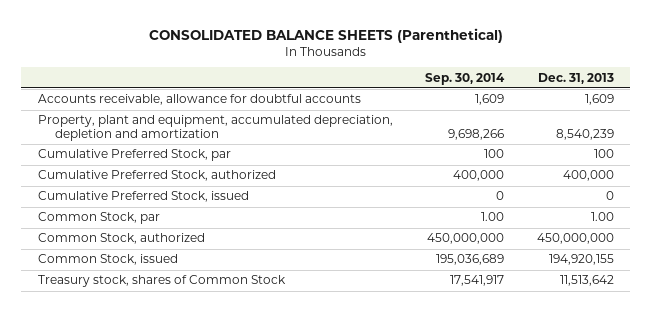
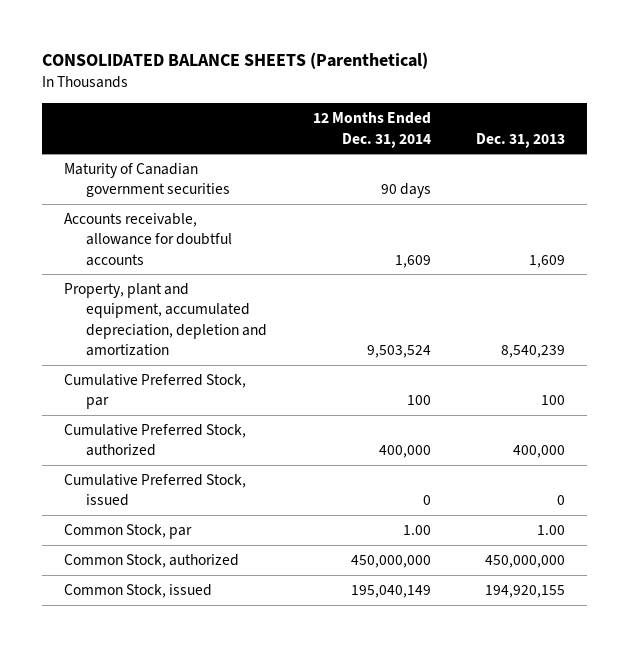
[425,72,506,85] Sep. 30, 2014 -> none
none -> [312,112,431,148] 12 Months Ended Dec. 31, 2014
none -> [64,163,231,198] Maturity of Canadian government securities
[37,275,286,288] Treasury stock, shares of Common Stock -> none

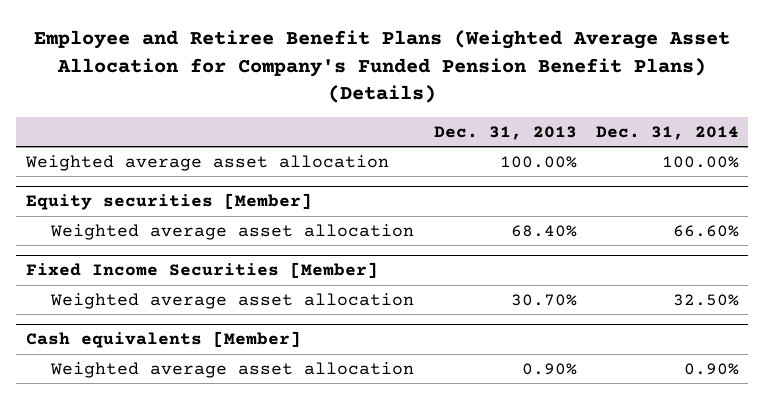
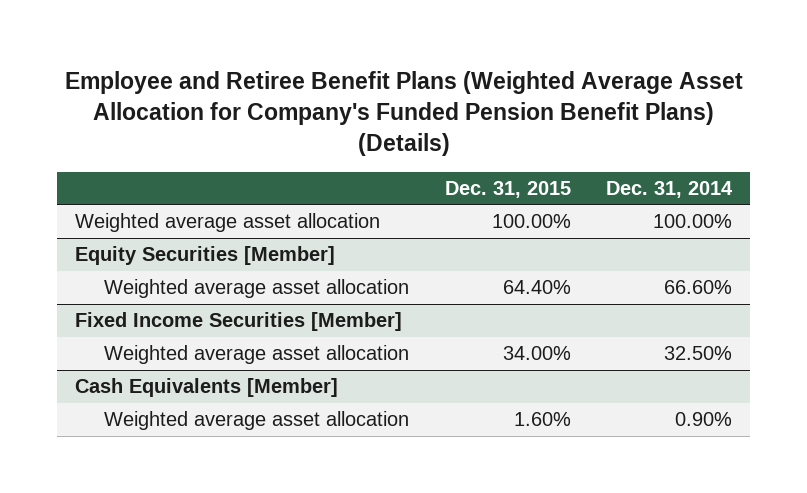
[433,125,577,140] Dec. 31, 2013 -> none
none -> [444,180,571,198] Dec. 31, 2015
[25,193,312,211] Equity securities [Member] -> [75,246,336,266] Equity Securities [Member]
[25,331,301,349] Cash equivalents [Member] -> [75,378,339,398] Cash Equivalents [Member]

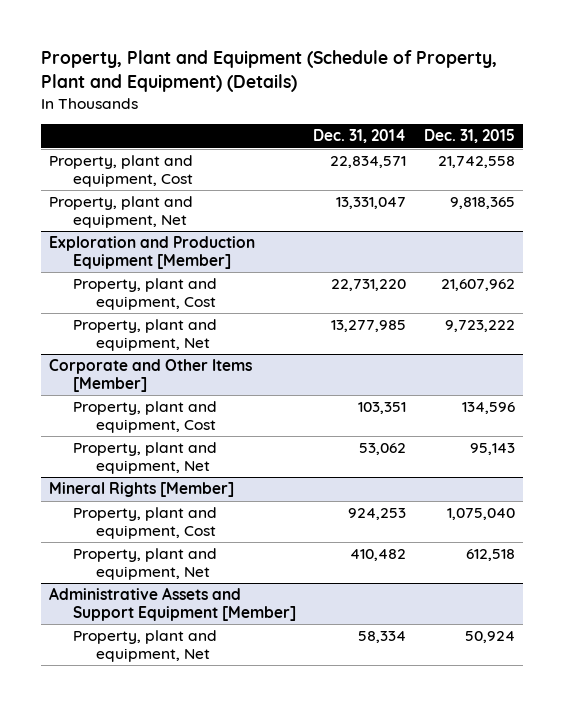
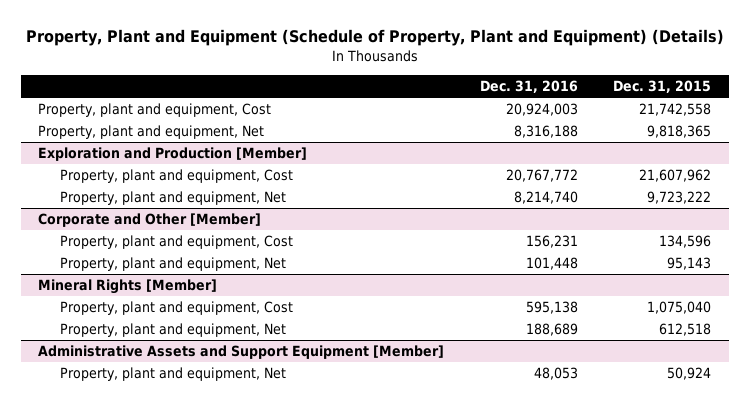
[313,129,407,144] Dec. 31, 2014 -> none
none -> [479,80,578,94] Dec. 31, 2016
[49,236,256,270] Exploration and Production Equipment [Member] -> [38,147,308,162] Exploration and Production [Member]
[49,359,253,393] Corporate and Other Items [Member] -> [38,213,262,228] Corporate and Other [Member]

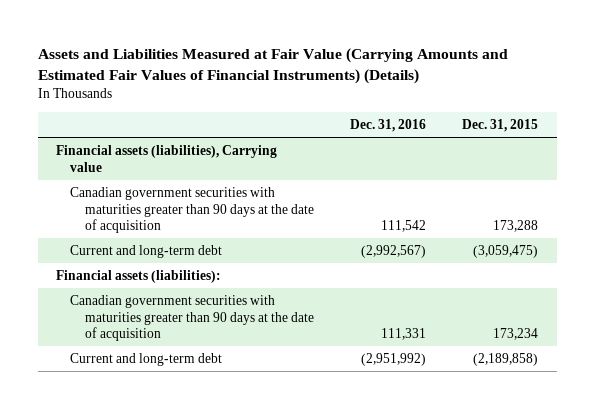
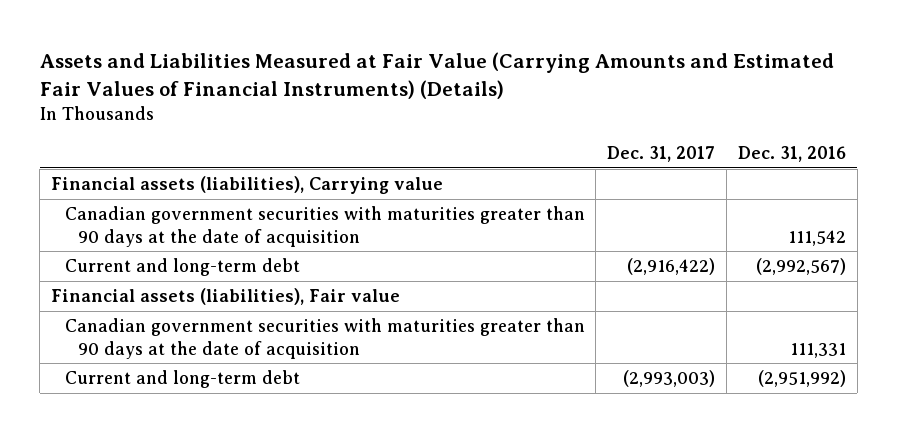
[462,118,539,132] Dec. 31, 2015 -> none
none -> [607,146,716,163] Dec. 31, 2017
[55,270,221,284] Financial assets (liabilities): -> [51,288,401,306] Financial assets (liabilities), Fair value

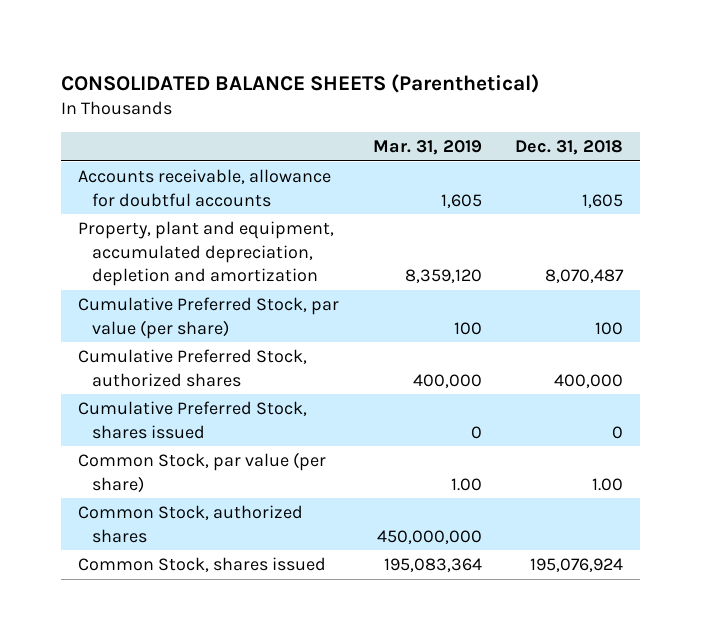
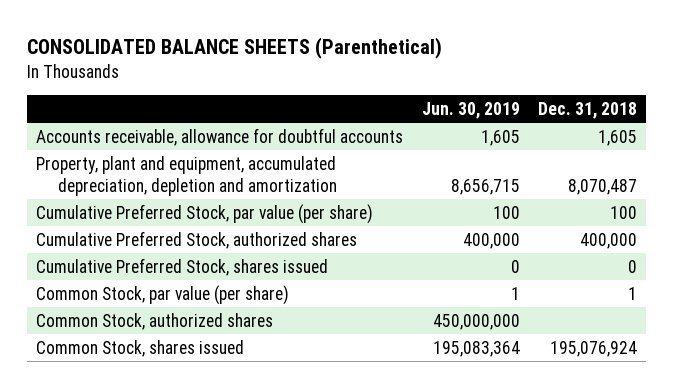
[372,140,482,156] Mar. 31, 2019 -> none
none -> [421,101,520,119] Jun. 30, 2019
[592,477,624,491] 1.00 -> [628,286,638,300] 1

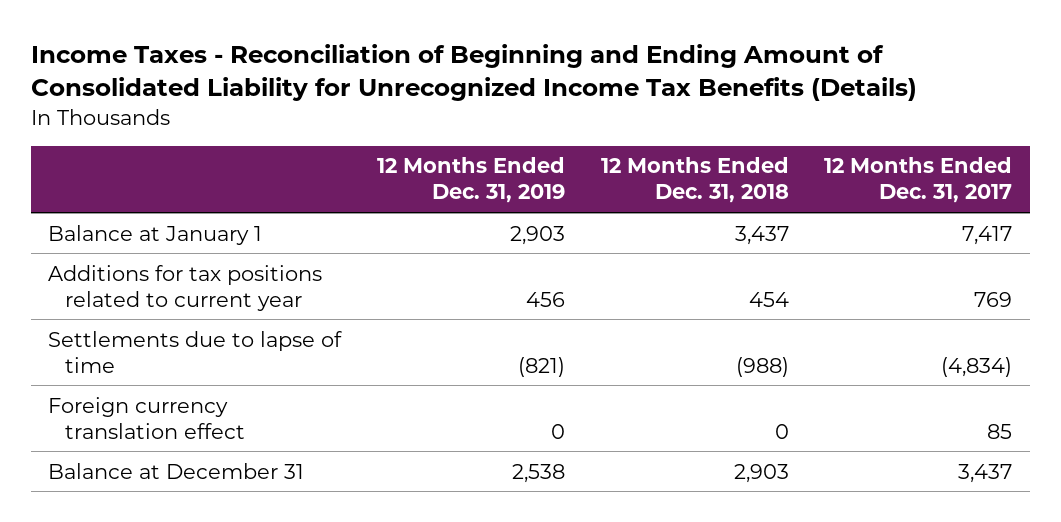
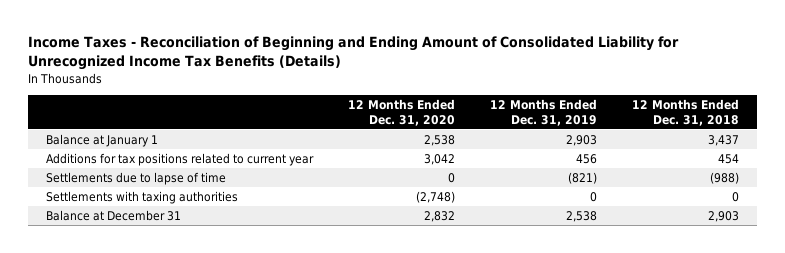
[824,157,1013,204] 12 Months Ended Dec. 31, 2017 -> none
none -> [347,99,455,126] 12 Months Ended Dec. 31, 2020
[48,396,246,439] Foreign currency translation effect -> none
none -> [45,190,238,204] Settlements with taxing authorities

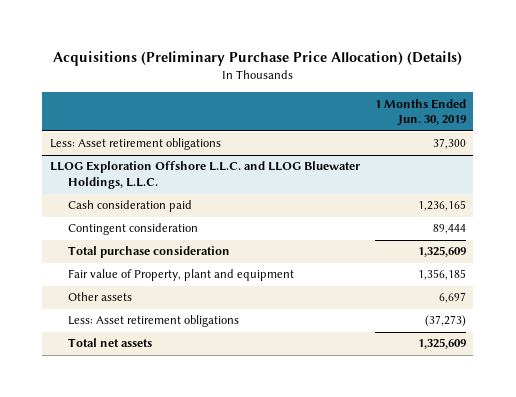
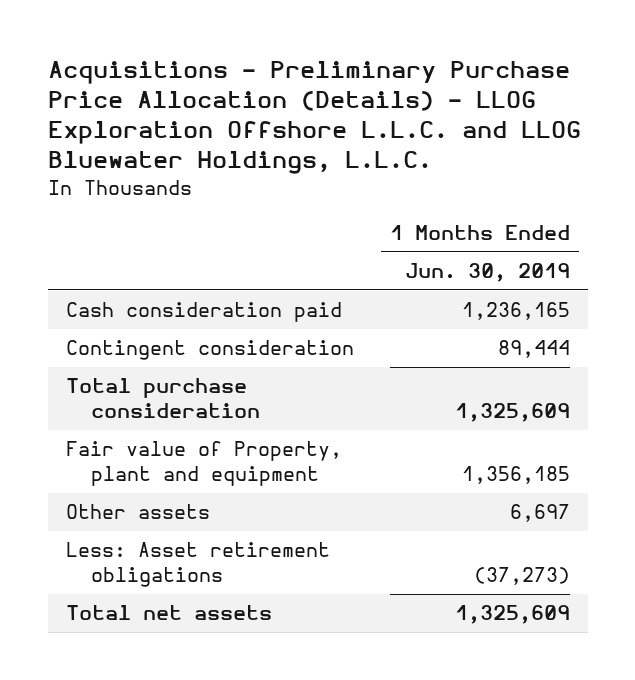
[52,51,462,67] Acquisitions (Preliminary Purchase Price Allocation) (Details) -> [47,60,581,175] Acquisitions - Preliminary Purchase Price Allocation (Details) - LLOG Exploration Offshore L.L.C. and LLOG Bluewater Holdings, L.L.C.
[49,138,221,151] Less: Asset retirement obligations -> none
[49,161,360,190] LLOG Exploration Offshore L.L.C. and LLOG Bluewater Holdings, L.L.C. -> none

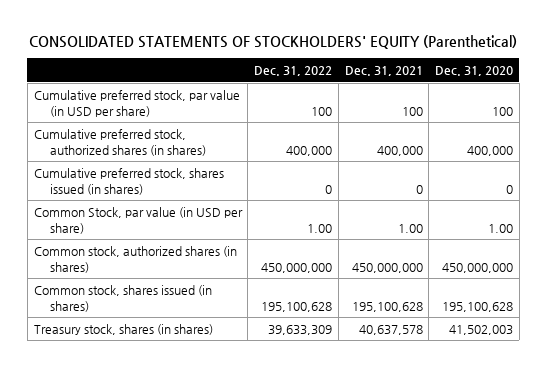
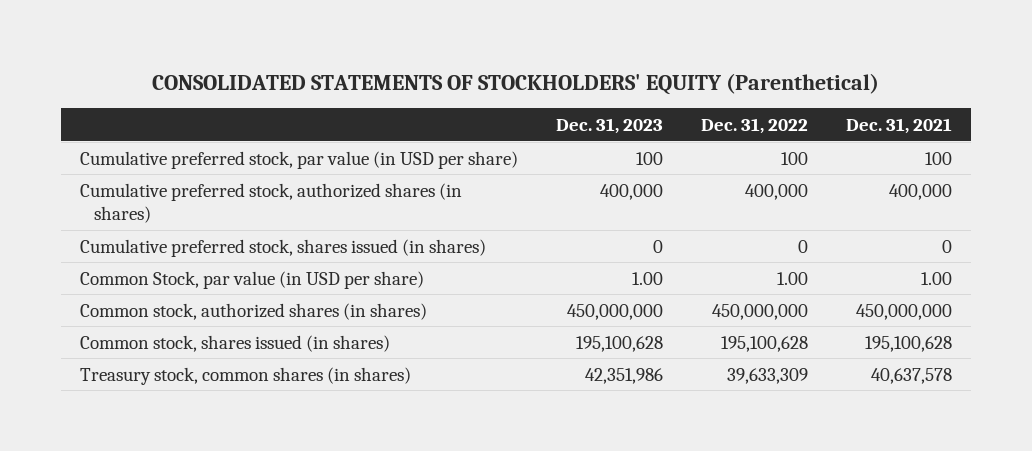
[435,66,514,77] Dec. 31, 2020 -> none
none -> [555,117,663,134] Dec. 31, 2023
[33,323,213,335] Treasury stock, shares (in shares) -> [79,366,411,385] Treasury stock, common shares (in shares)

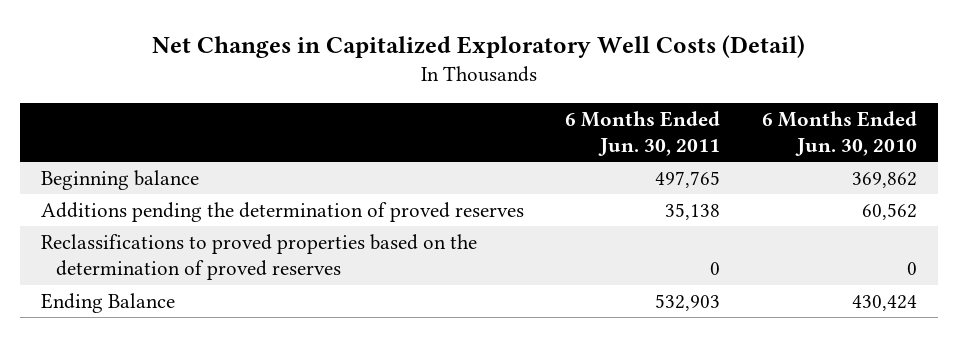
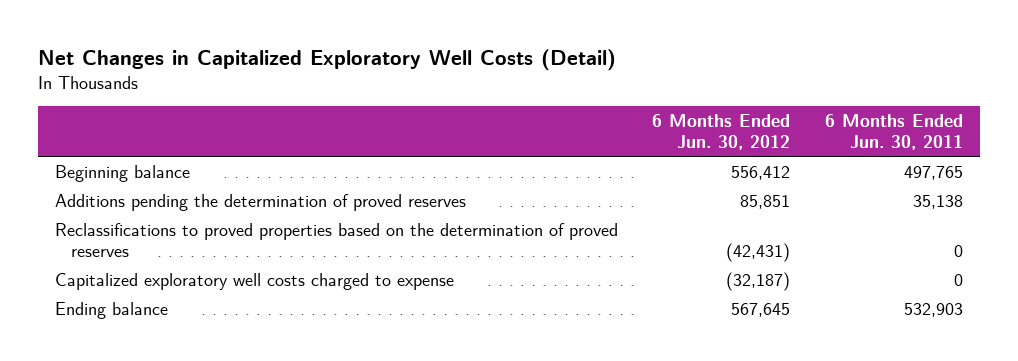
[761,110,917,157] 6 Months Ended Jun. 30, 2010 -> none
none -> [652,114,791,150] 6 Months Ended Jun. 30, 2012
none -> [54,272,454,290] Capitalized exploratory well costs charged to expense
[40,293,175,314] Ending Balance -> [54,301,168,319] Ending balance

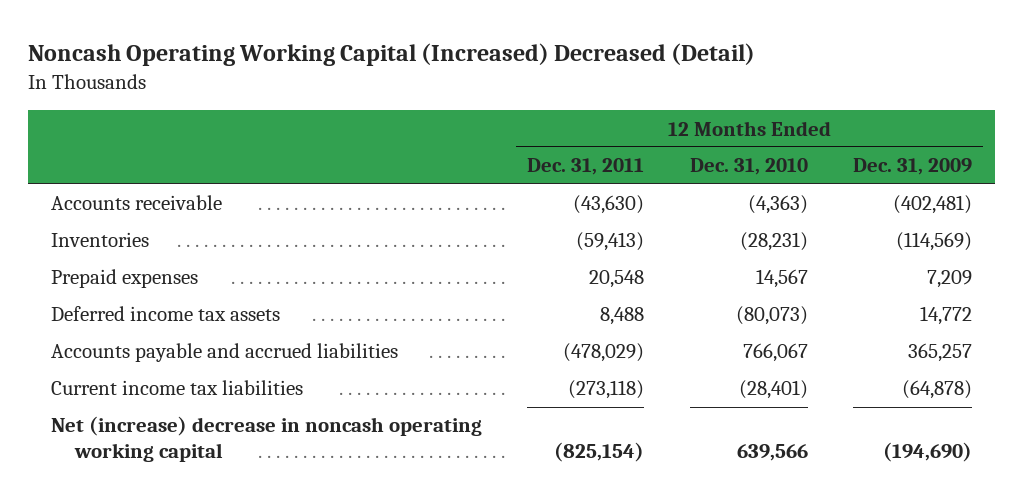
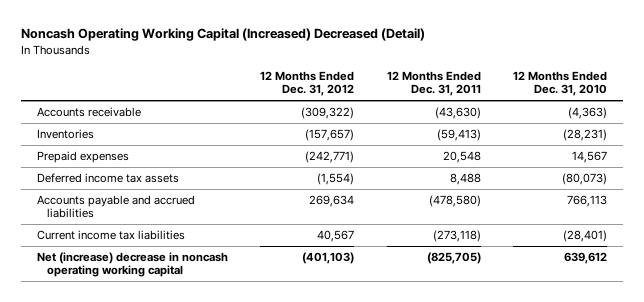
[853,158,973,176] Dec. 31, 2009 -> none
none -> [260,70,355,97] 12 Months Ended Dec. 31, 2012
[563,343,645,363] (478,029) -> [428,195,481,208] (478,580)
[742,343,808,363] 766,067 -> [566,195,607,208] 766,113
[554,441,645,462] (825,154) -> [426,252,481,265] (825,705)
[736,443,808,461] 639,566 -> [563,252,607,265] 639,612

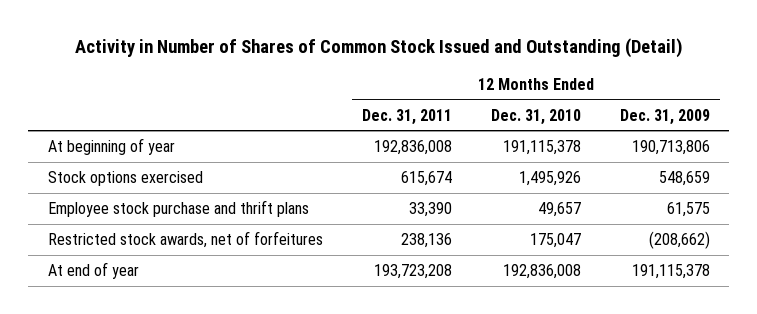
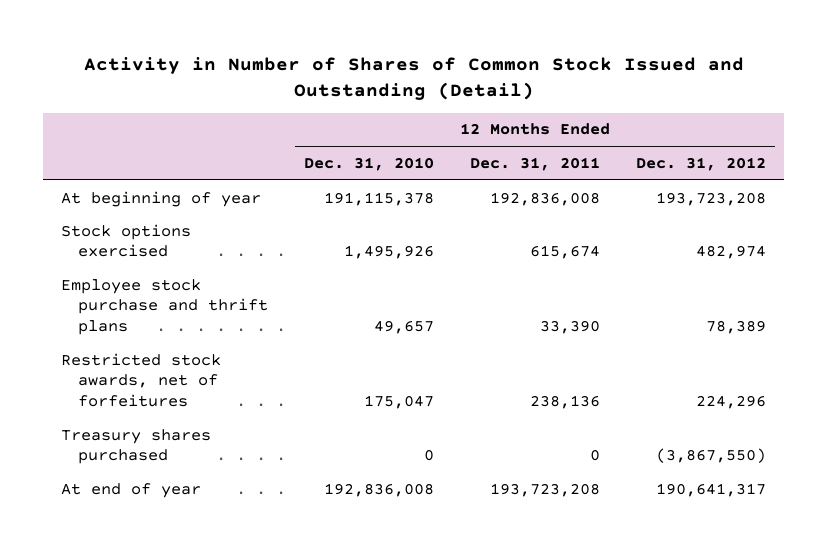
[619,108,710,125] Dec. 31, 2009 -> none
none -> [636,156,767,171] Dec. 31, 2012
none -> [61,428,212,465] Treasury shares purchased

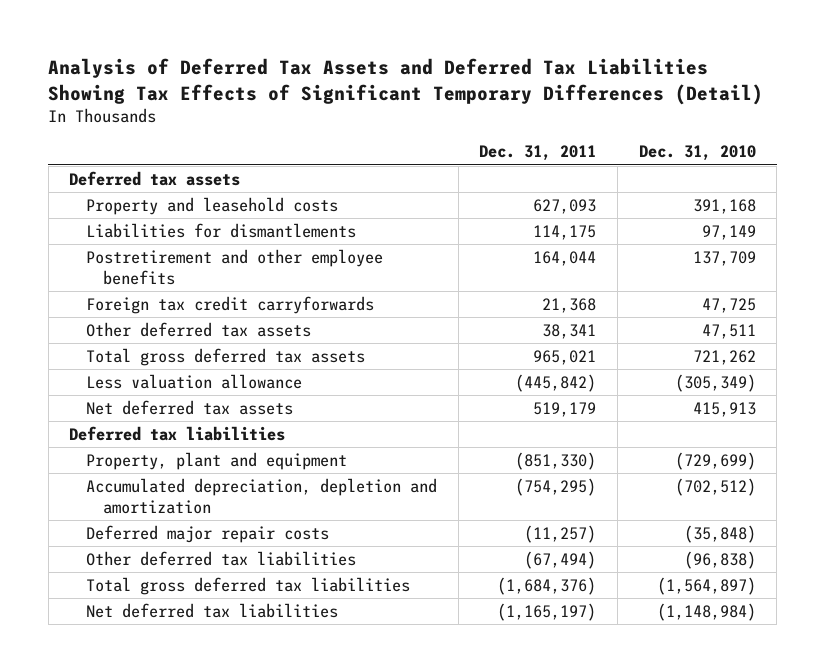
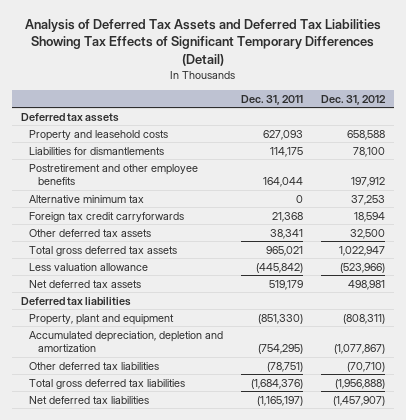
[638,145,756,162] Dec. 31, 2010 -> none
none -> [321,94,387,105] Dec. 31, 2012
none -> [29,194,145,203] Alternative minimum tax
[86,524,330,543] Deferred major repair costs -> none
[524,550,597,569] (67,494) -> [267,361,304,372] (78,751)

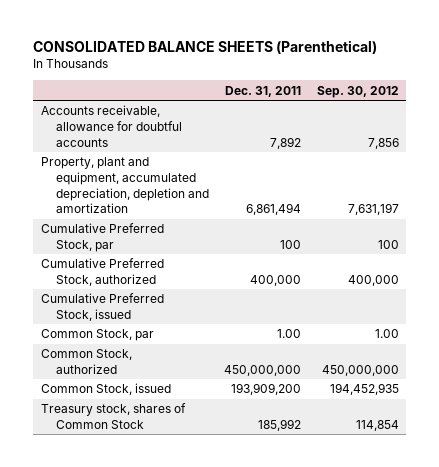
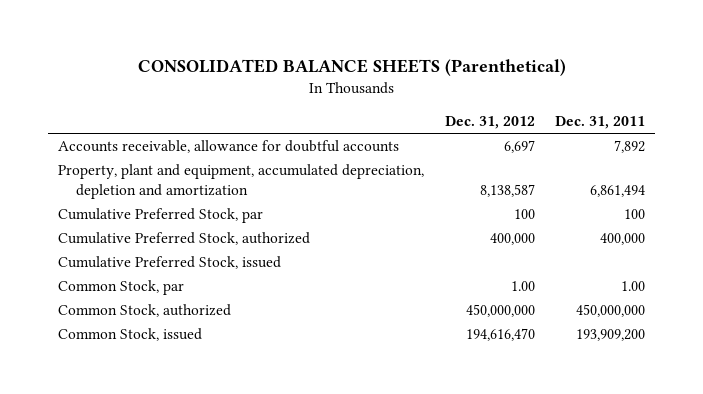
[316,85,399,98] Sep. 30, 2012 -> none
none -> [444,116,535,130] Dec. 31, 2012
[40,403,186,429] Treasury stock, shares of Common Stock -> none

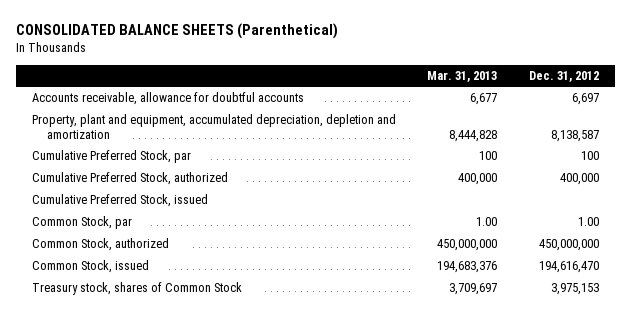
[554,116,645,130] Dec. 31, 2011 -> none
none -> [427,70,498,82] Mar. 31, 2013
none -> [31,282,242,296] Treasury stock, shares of Common Stock

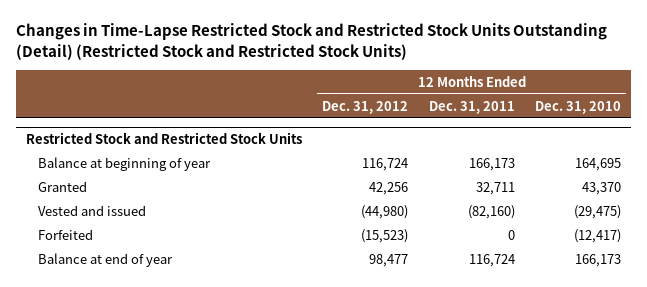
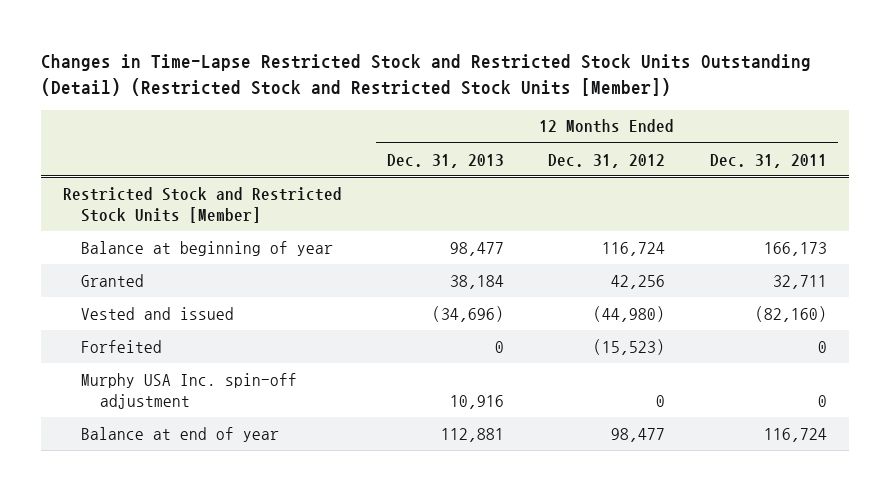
[15,23,607,60] Changes in Time-Lapse Restricted Stock and Restricted Stock Units Outstanding (Detail) (Restricted Stock and Restricted Stock Units) -> [40,53,811,96] Changes in Time-Lapse Restricted Stock and Restricted Stock Units Outstanding (Detail) (Restricted Stock and Restricted Stock Units [Member])
[535,100,622,114] Dec. 31, 2010 -> none
none -> [386,153,504,168] Dec. 31, 2013
[25,131,302,144] Restricted Stock and Restricted Stock Units -> [63,186,343,223] Restricted Stock and Restricted Stock Units [Member]
none -> [81,372,298,409] Murphy USA Inc. spin-off adjustment

